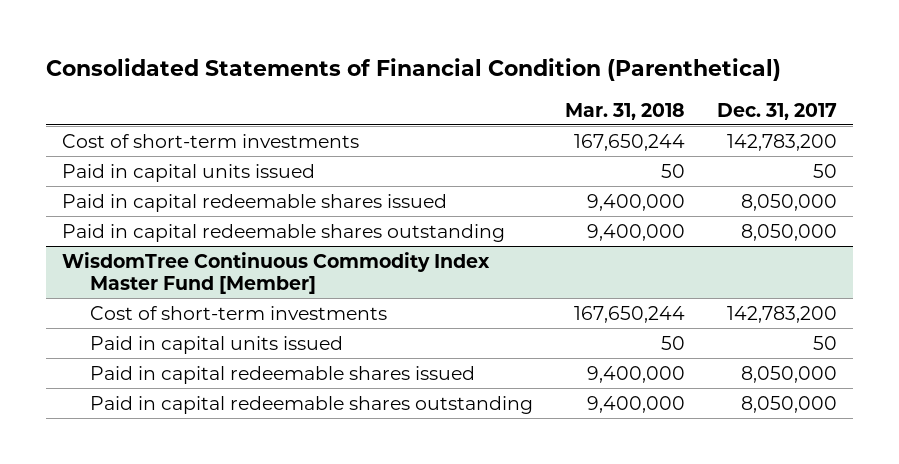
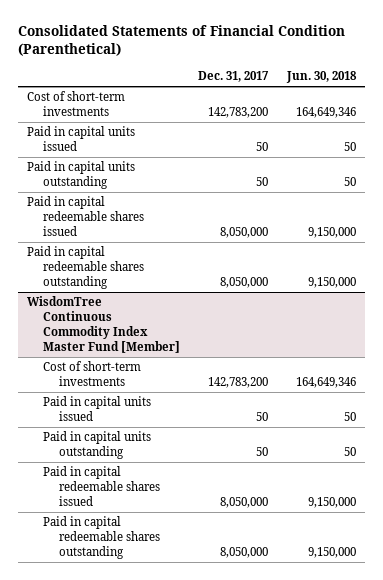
[564,102,685,120] Mar. 31, 2018 -> none
none -> [285,71,357,84] Jun. 30, 2018
none -> [27,161,136,190] Paid in capital units outstanding
none -> [43,431,152,460] Paid in capital units outstanding

